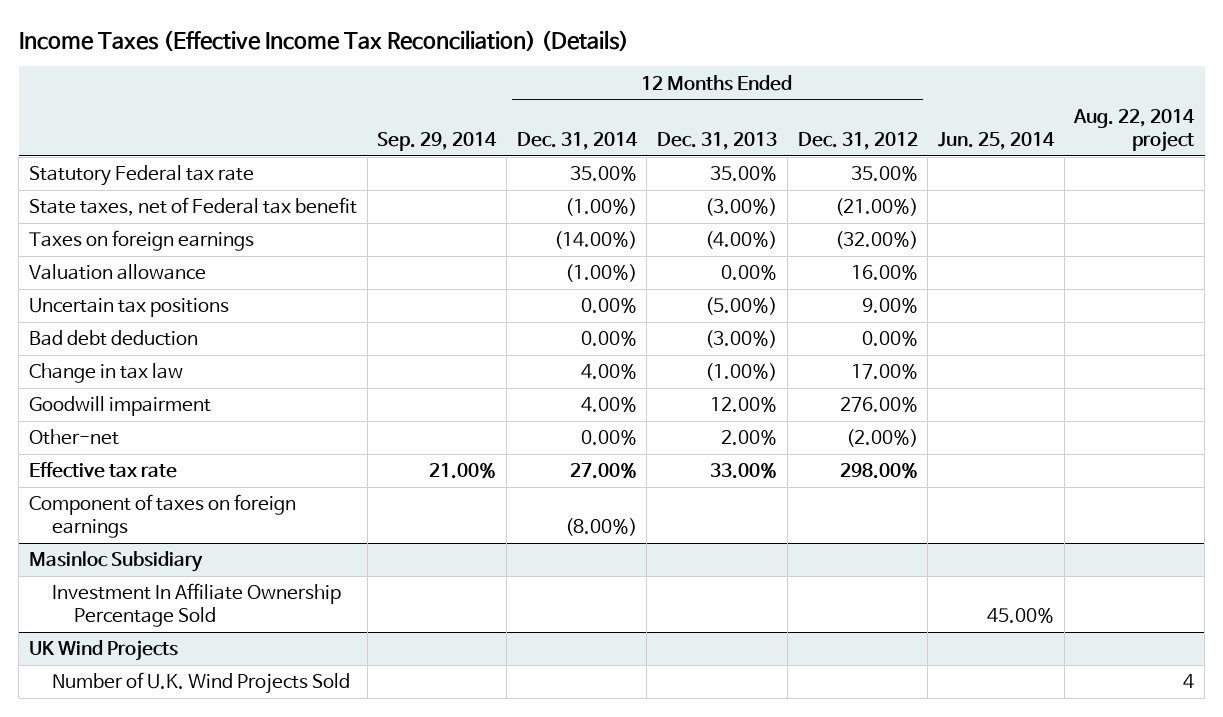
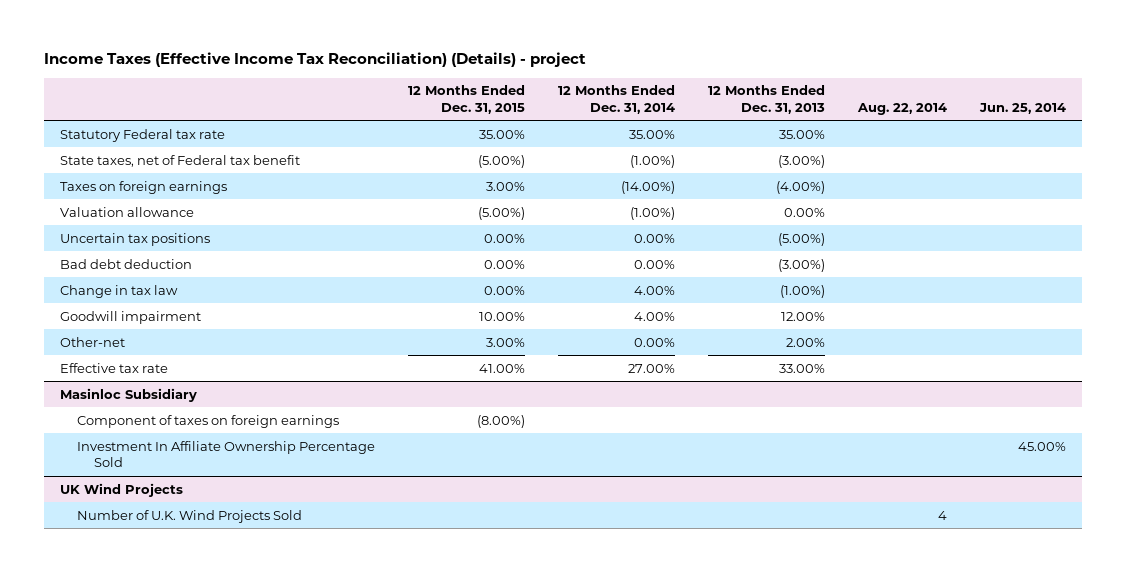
[18,29,629,51] Income Taxes (Effective Income Tax Reconciliation) (Details) -> [43,52,586,68] Income Taxes (Effective Income Tax Reconciliation) (Details) - project
[377,132,498,152] Sep. 29, 2014 -> none
[797,132,918,151] Dec. 31, 2012 -> none
[1073,108,1196,153] Aug. 22, 2014 project -> none
none -> [408,85,526,115] 12 Months Ended Dec. 31, 2015
none -> [856,103,947,116] Aug. 22, 2014
[29,494,297,539] Component of taxes on foreign earnings -> none
none -> [77,414,340,428] Component of taxes on foreign earnings

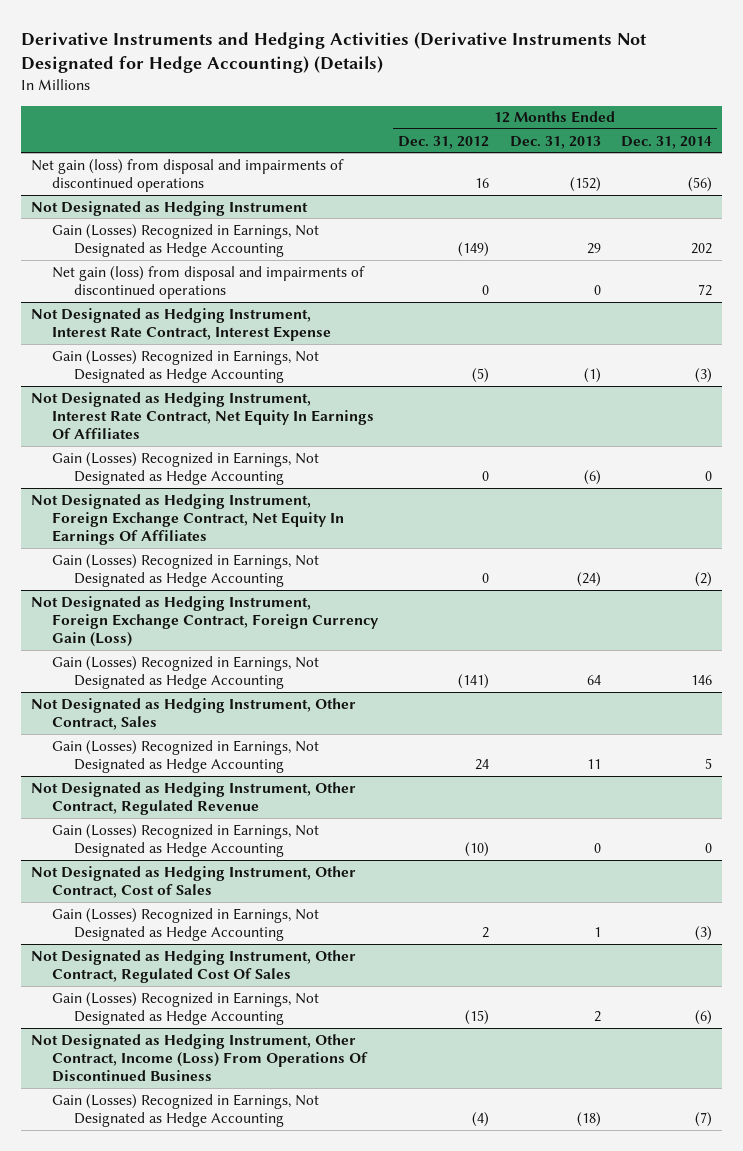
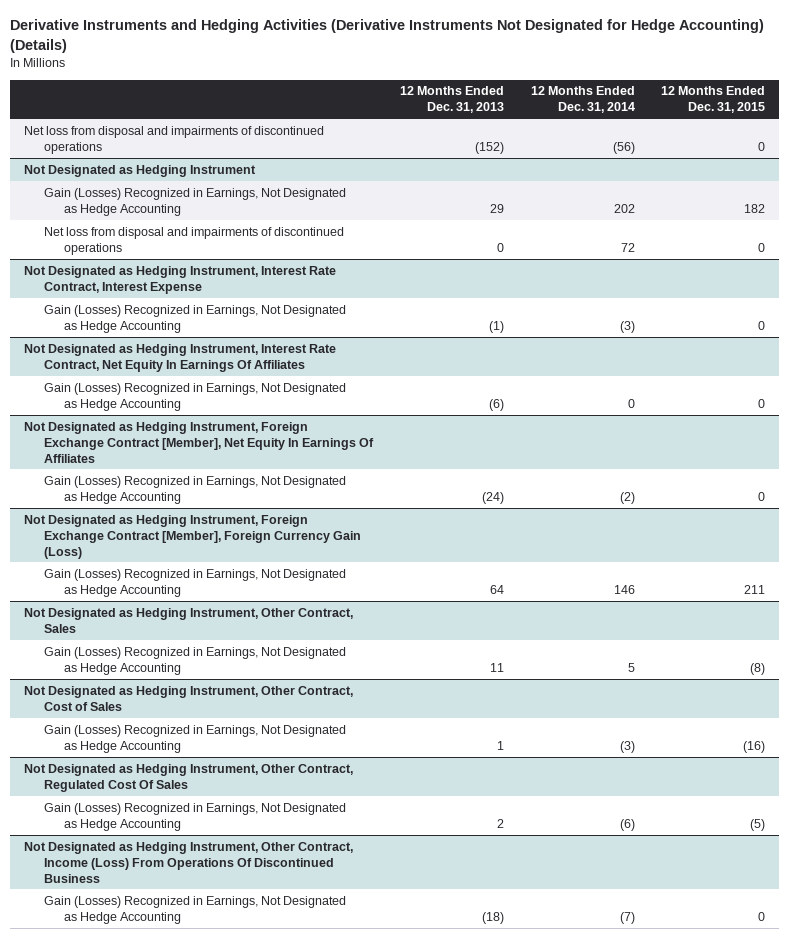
[398,135,490,149] Dec. 31, 2012 -> none
none -> [661,86,766,114] 12 Months Ended Dec. 31, 2015
[31,158,345,192] Net gain (loss) from disposal and impairments of discontinued operations -> [23,125,324,154] Net loss from disposal and impairments of discontinued operations
[52,265,366,299] Net gain (loss) from disposal and impairments of discontinued operations -> [43,226,344,255] Net loss from disposal and impairments of discontinued operations
[31,493,345,546] Not Designated as Hedging Instrument, Foreign Exchange Contract, Net Equity In Earnings Of Affiliates -> [23,421,374,463] Not Designated as Hedging Instrument, Foreign Exchange Contract [Member], Net Equity In Earnings Of Affiliates
[31,595,380,648] Not Designated as Hedging Instrument, Foreign Exchange Contract, Foreign Currency Gain (Loss) -> [23,514,361,559] Not Designated as Hedging Instrument, Foreign Exchange Contract [Member], Foreign Currency Gain (Loss)
[31,781,357,815] Not Designated as Hedging Instrument, Other Contract, Regulated Revenue -> none
[52,823,320,857] Gain (Losses) Recognized in Earnings, Not Designated as Hedge Accounting -> none

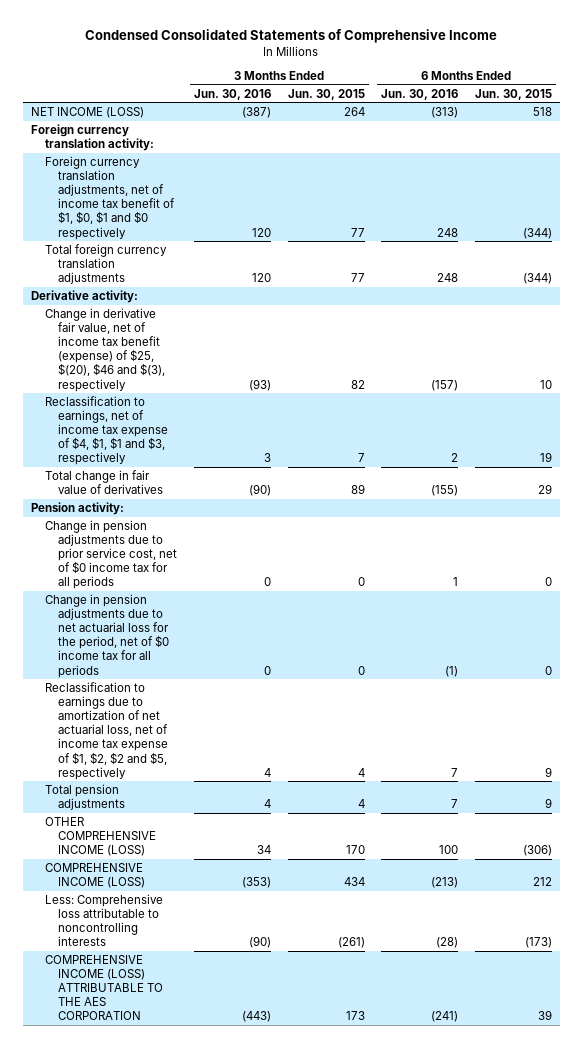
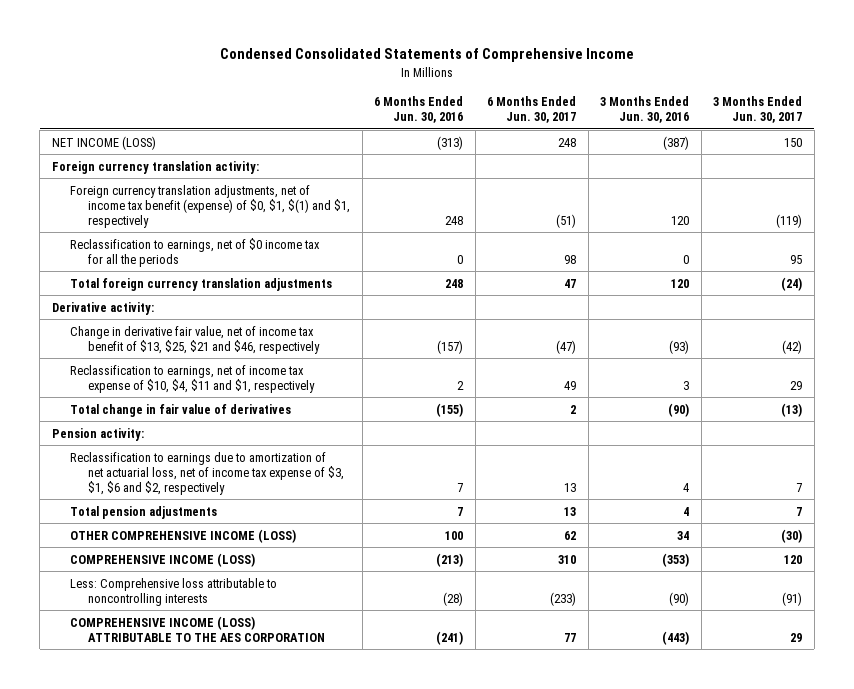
[287,88,365,100] Jun. 30, 2015 -> none
[474,88,552,100] Jun. 30, 2015 -> none
none -> [487,95,577,123] 6 Months Ended Jun. 30, 2017
none -> [713,95,803,123] 3 Months Ended Jun. 30, 2017
[44,155,176,240] Foreign currency translation adjustments, net of income tax benefit of $1, $0, $1 and $0 respectively -> [69,184,351,228] Foreign currency translation adjustments, net of income tax benefit (expense) of $0, $1, $(1) and $1, respectively
none -> [69,237,320,267] Reclassification to earnings, net of $0 income tax for all the periods
[44,307,166,392] Change in derivative fair value, net of income tax benefit (expense) of $25, $(20), $46 and $(3), respectively -> [69,325,321,354] Change in derivative fair value, net of income tax benefit of $13, $25, $21 and $46, respectively
[44,395,169,466] Reclassification to earnings, net of income tax expense of $4, $1, $1 and $3, respectively -> [69,364,316,393] Reclassification to earnings, net of income tax expense of $10, $4, $11 and $1, respectively
[44,519,178,590] Change in pension adjustments due to prior service cost, net of $0 income tax for all periods -> none
[44,593,170,678] Change in pension adjustments due to net actuarial loss for the period, net of $0 income tax for all periods -> none
[44,681,169,780] Reclassification to earnings due to amortization of net actuarial loss, net of income tax expense of $1, $2, $2 and $5, respectively -> [69,451,345,495] Reclassification to earnings due to amortization of net actuarial loss, net of income tax expense of $3, $1, $6 and $2, respectively

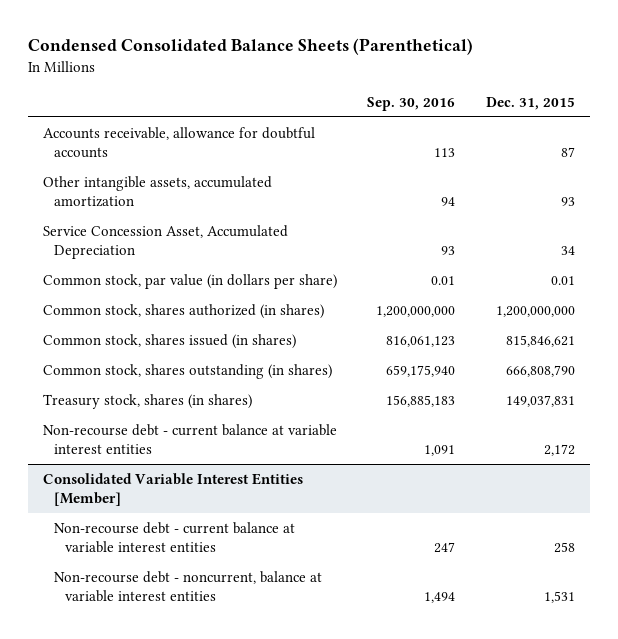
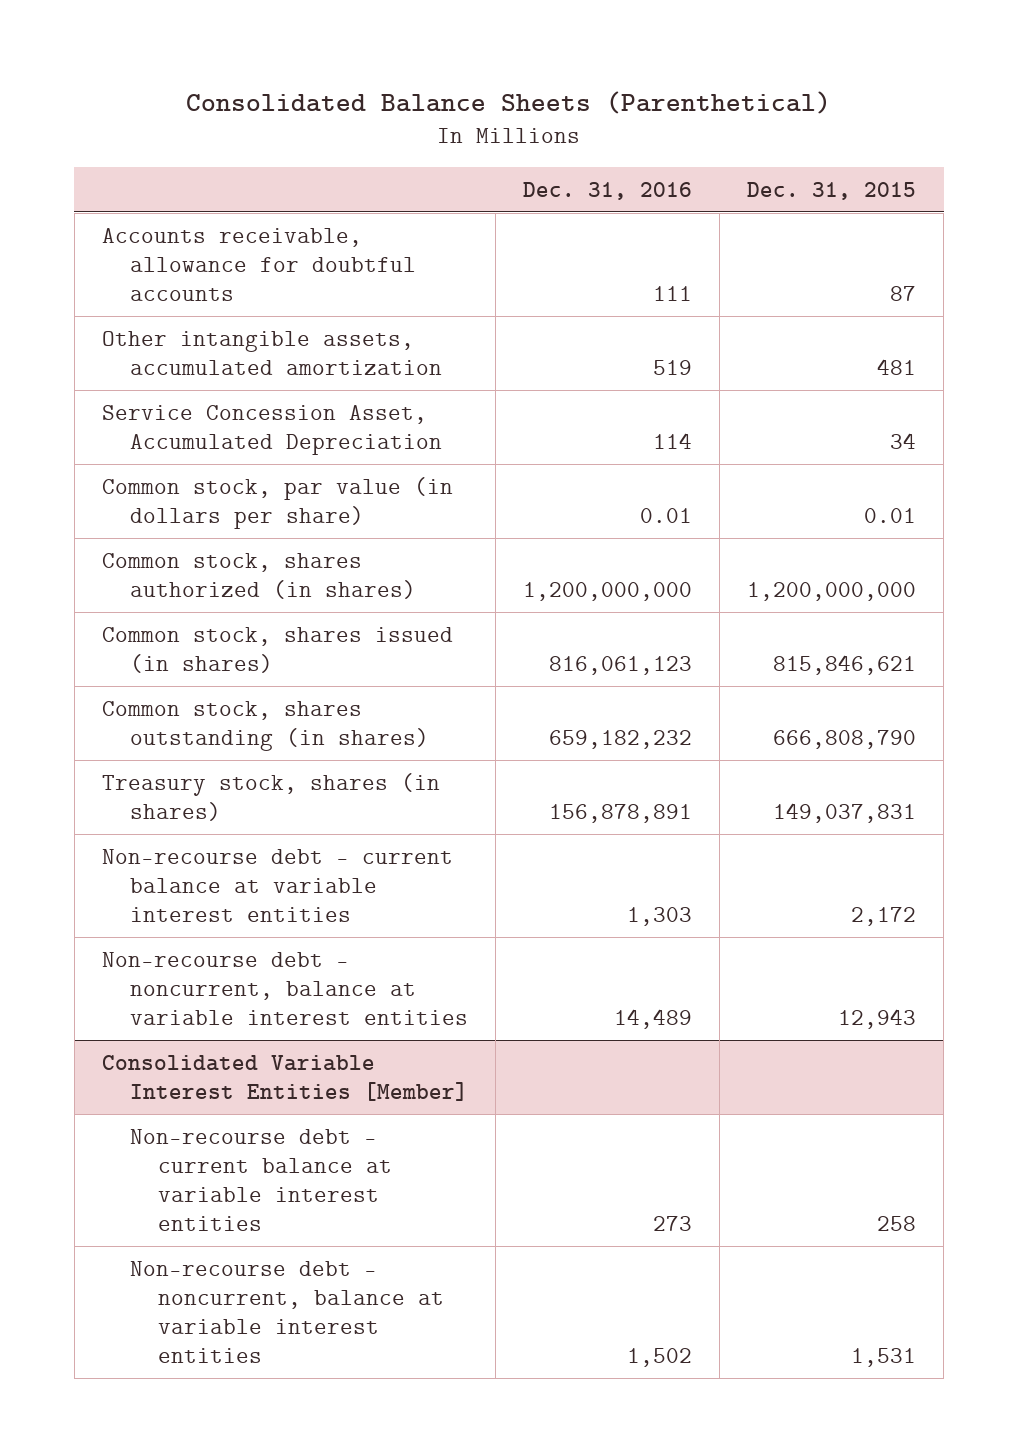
[27,38,473,56] Condensed Consolidated Balance Sheets (Parenthetical) -> [185,91,831,115] Consolidated Balance Sheets (Parenthetical)
[367,96,456,111] Sep. 30, 2016 -> none
none -> [522,181,692,200] Dec. 31, 2016
[560,197,575,207] 93 -> [877,358,917,375] 481
none -> [101,951,468,1025] Non-recourse debt - noncurrent, balance at variable interest entities

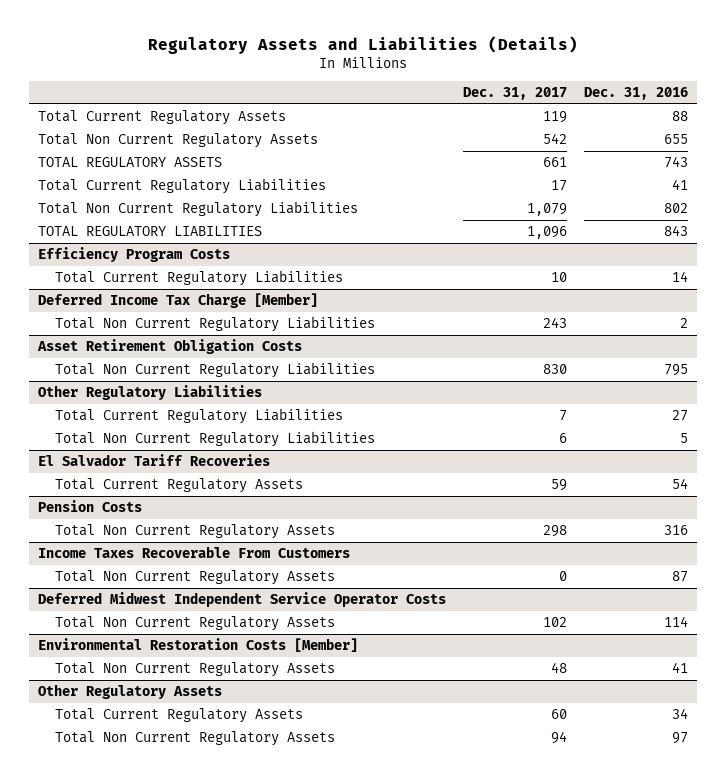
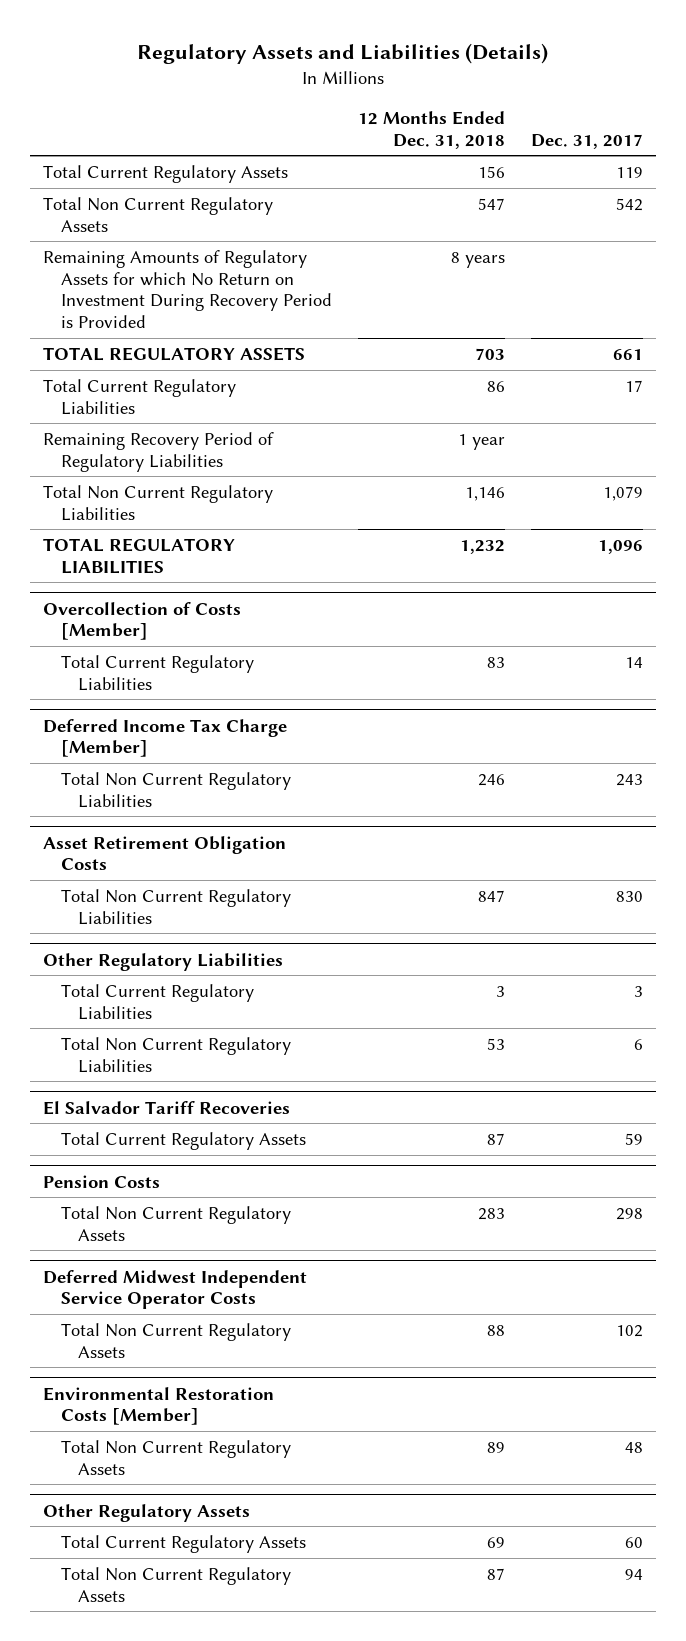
[584,86,689,100] Dec. 31, 2016 -> none
none -> [357,110,505,149] 12 Months Ended Dec. 31, 2018
none -> [42,249,332,329] Remaining Amounts of Regulatory Assets for which No Return on Investment During Recovery Period is Provided
none -> [42,431,274,472] Remaining Recovery Period of Regulatory Liabilities
[37,246,230,262] Efficiency Program Costs -> none
none -> [42,601,241,641] Overcollection of Costs [Member]
[551,271,568,282] 10 -> [624,656,643,668] 14
[559,409,568,421] 7 -> [633,985,643,997] 3
[37,545,350,558] Income Taxes Recoverable From Customers -> none
[55,569,336,585] Total Non Current Regulatory Assets -> none

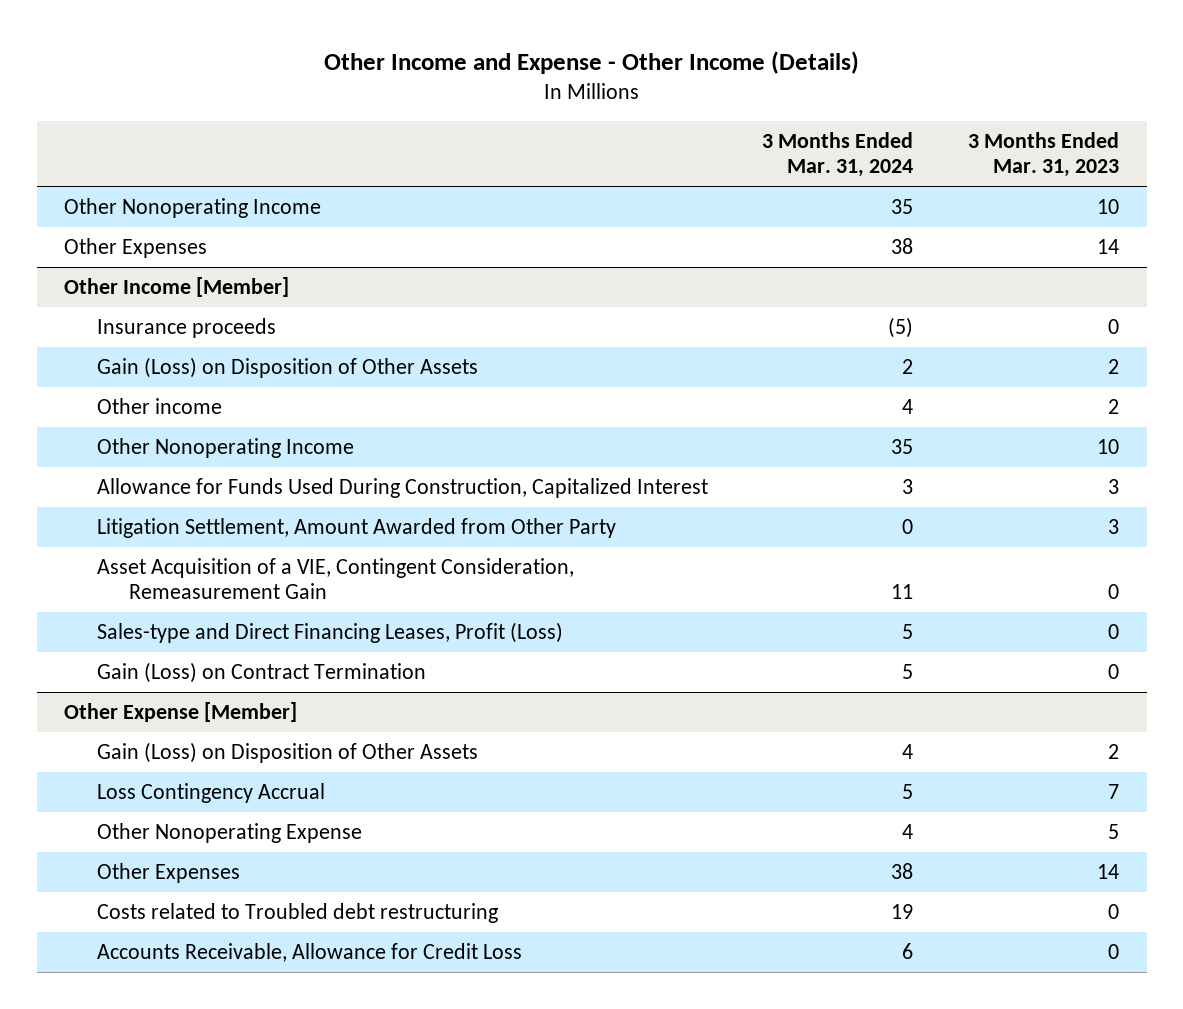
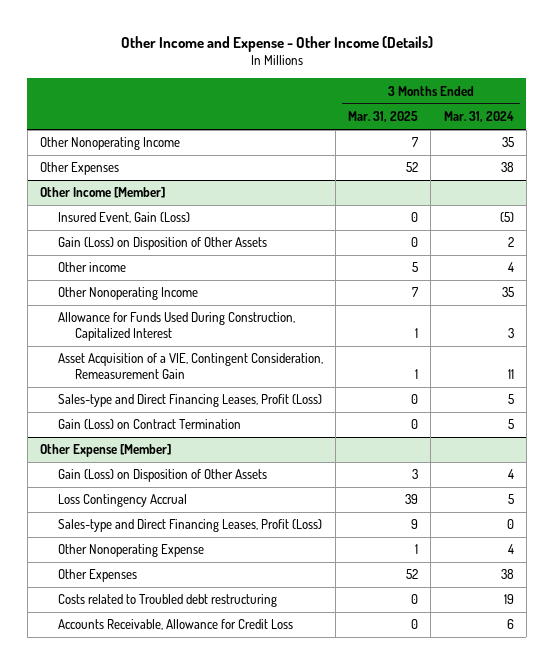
[968,132,1120,177] 3 Months Ended Mar. 31, 2023 -> none
none -> [348,111,419,123] Mar. 31, 2025
[96,318,276,339] Insurance proceeds -> [57,212,190,224] Insured Event, Gain (Loss)
[96,518,616,539] Litigation Settlement, Amount Awarded from Other Party -> none
none -> [57,519,322,533] Sales-type and Direct Financing Leases, Profit (Loss)

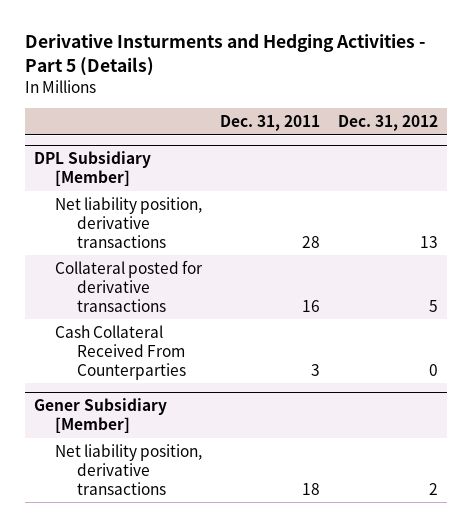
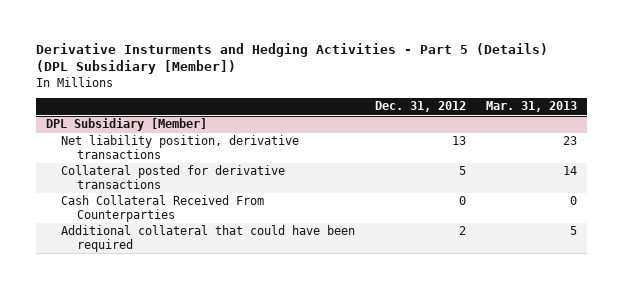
[24,34,425,77] Derivative Insturments and Hedging Activities - Part 5 (Details) -> [35,42,548,75] Derivative Insturments and Hedging Activities - Part 5 (Details) (DPL Subsidiary [Member])
[220,114,321,131] Dec. 31, 2011 -> none
none -> [486,101,578,113] Mar. 31, 2013
[33,398,167,434] Gener Subsidiary [Member] -> none
[55,443,203,495] Net liability position, derivative transactions -> none
none -> [61,225,356,253] Additional collateral that could have been required

